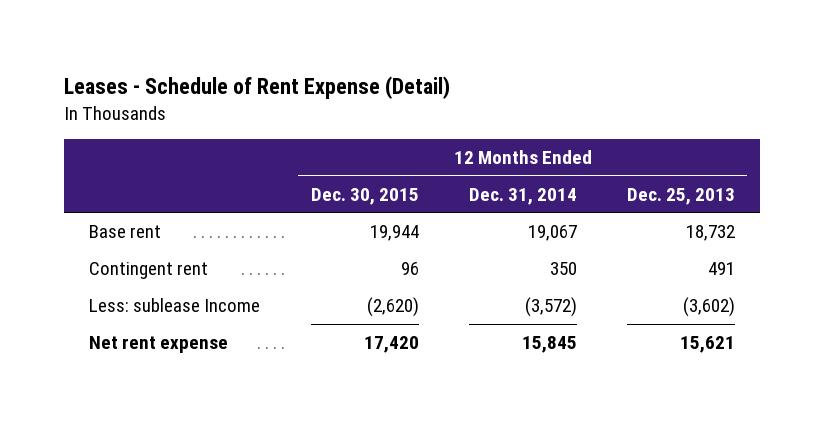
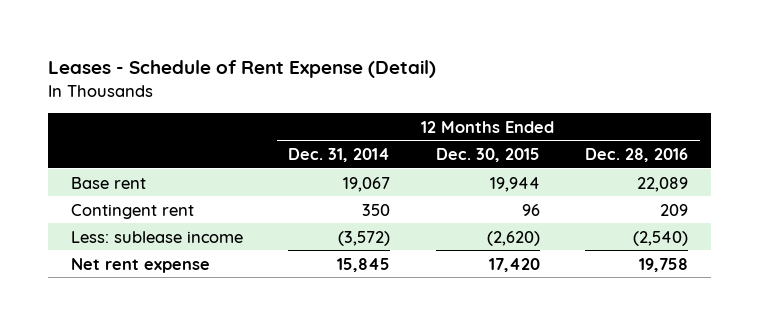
[626,187,735,205] Dec. 25, 2013 -> none
none -> [585,147,689,162] Dec. 28, 2016
[89,298,261,313] Less: sublease Income -> [71,230,244,243] Less: sublease income

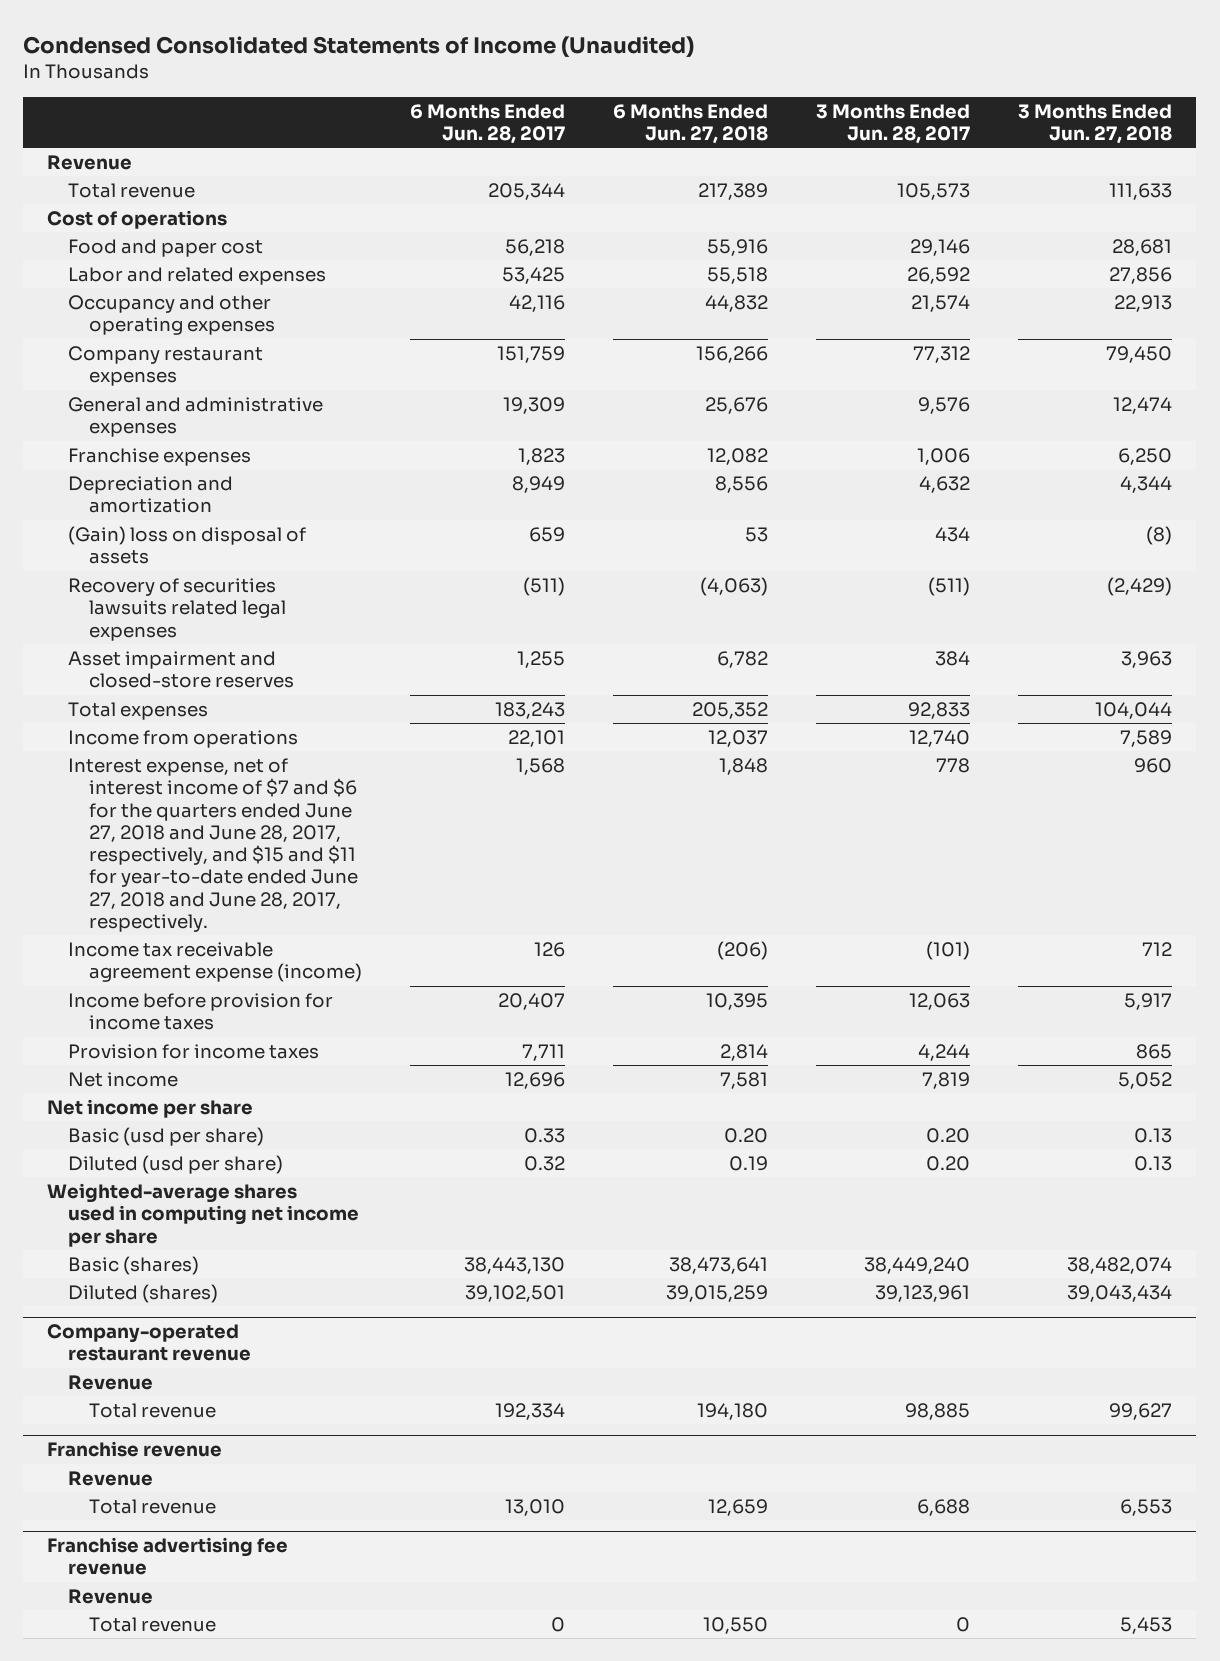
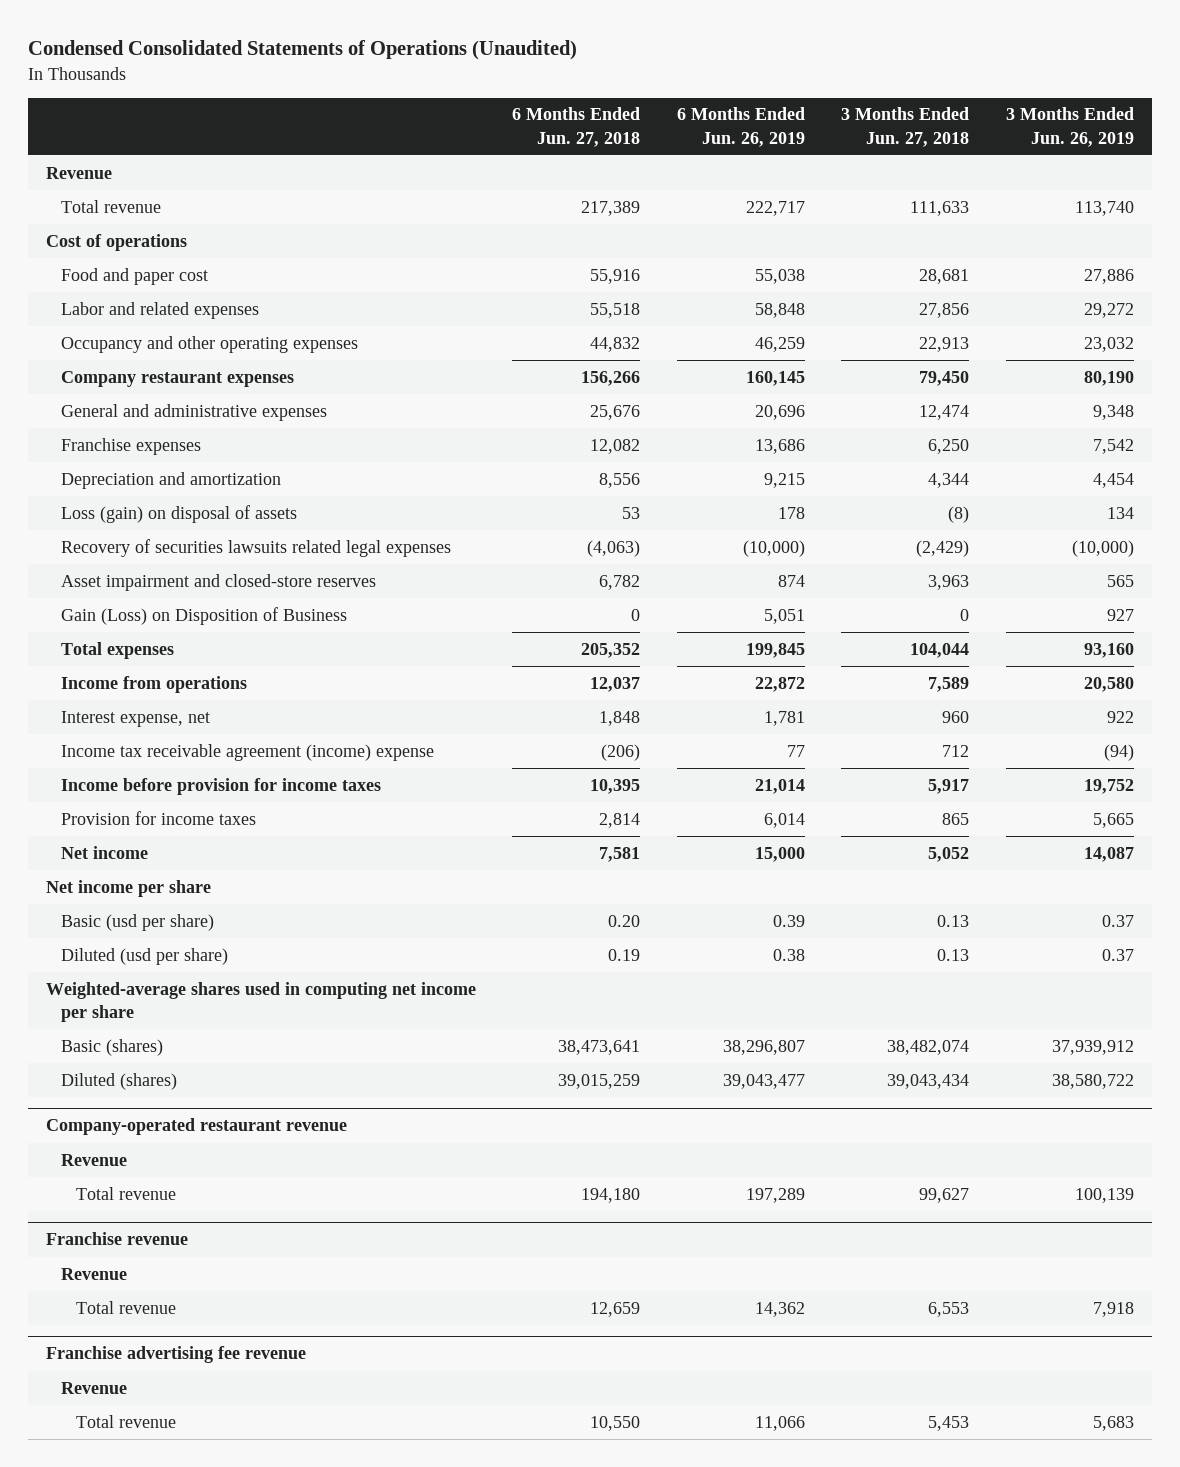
[23,35,695,57] Condensed Consolidated Statements of Income (Unaudited) -> [27,40,577,61] Condensed Consolidated Statements of Operations (Unaudited)
[410,103,566,144] 6 Months Ended Jun. 28, 2017 -> none
[816,103,971,144] 3 Months Ended Jun. 28, 2017 -> none
none -> [676,107,805,147] 6 Months Ended Jun. 26, 2019
none -> [1005,107,1134,147] 3 Months Ended Jun. 26, 2019
[68,526,307,565] (Gain) loss on disposal of assets -> [60,504,297,523] Loss (gain) on disposal of assets
none -> [60,606,347,625] Gain (Loss) on Disposition of Business
[68,758,359,932] Interest expense, net of interest income of $7 and $6 for the quarters ended June 27, 2018 and June 28, 2017, respectively, and $15 and $11 for year-to-date ended June 27, 2018 and June 28, 2017, respectively. -> [60,710,210,727] Interest expense, net
[68,942,363,983] Income tax receivable agreement expense (income) -> [60,743,434,761] Income tax receivable agreement (income) expense

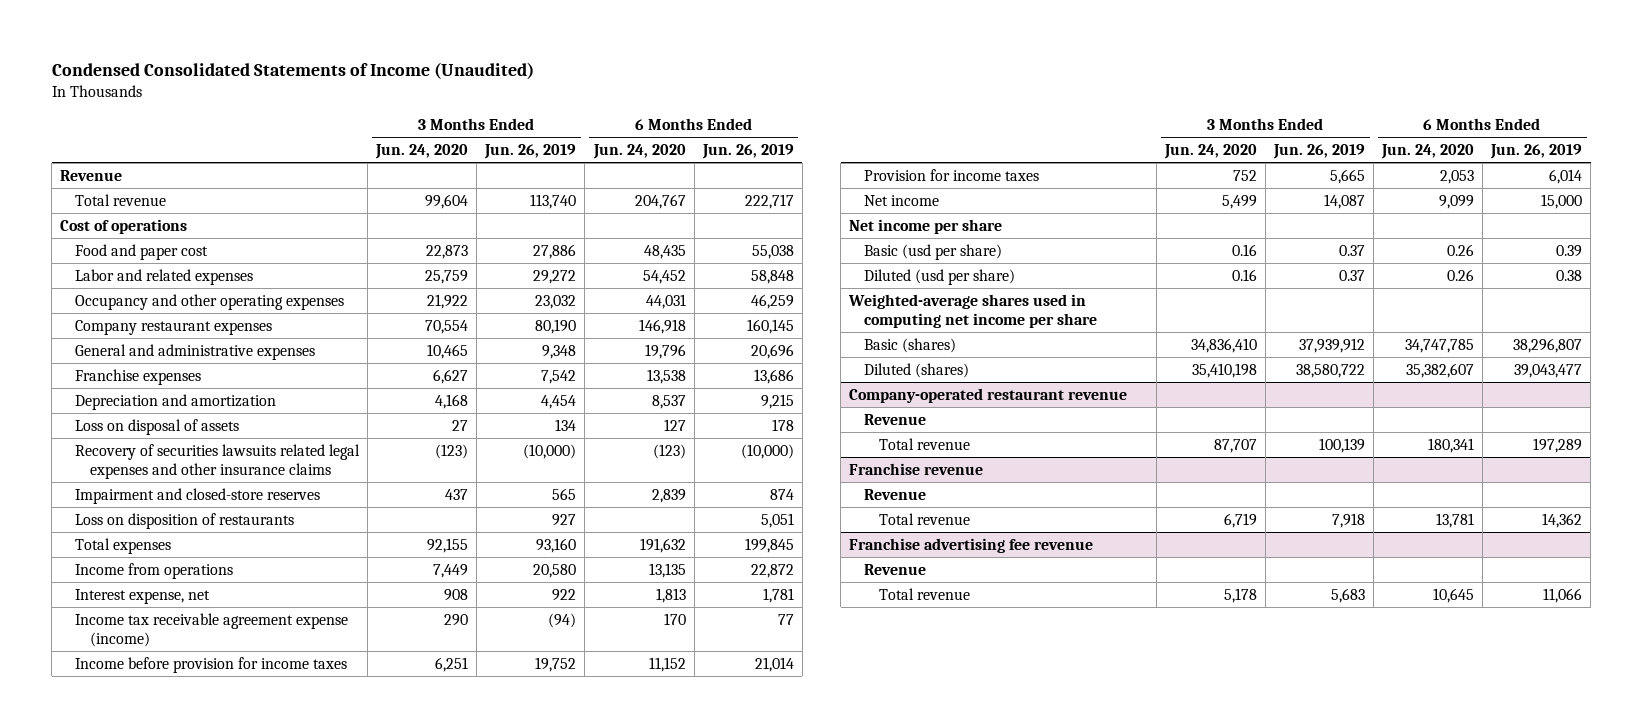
[27,40,577,61] Condensed Consolidated Statements of Operations (Unaudited) -> [51,62,534,80] Condensed Consolidated Statements of Income (Unaudited)
[512,107,641,147] 6 Months Ended Jun. 27, 2018 -> none
[841,107,970,147] 3 Months Ended Jun. 27, 2018 -> none
none -> [375,144,469,160] Jun. 24, 2020
none -> [592,144,686,160] Jun. 24, 2020
[60,504,297,523] Loss (gain) on disposal of assets -> [75,418,240,435] Loss on disposal of assets
[60,538,451,557] Recovery of securities lawsuits related legal expenses -> [75,443,361,480] Recovery of securities lawsuits related legal expenses and other insurance claims
[60,573,376,591] Asset impairment and closed-store reserves -> [75,487,321,504] Impairment and closed-store reserves
[60,606,347,625] Gain (Loss) on Disposition of Business -> [75,512,295,529] Loss on disposition of restaurants
[60,743,434,761] Income tax receivable agreement (income) expense -> [75,612,349,648] Income tax receivable agreement expense (income)

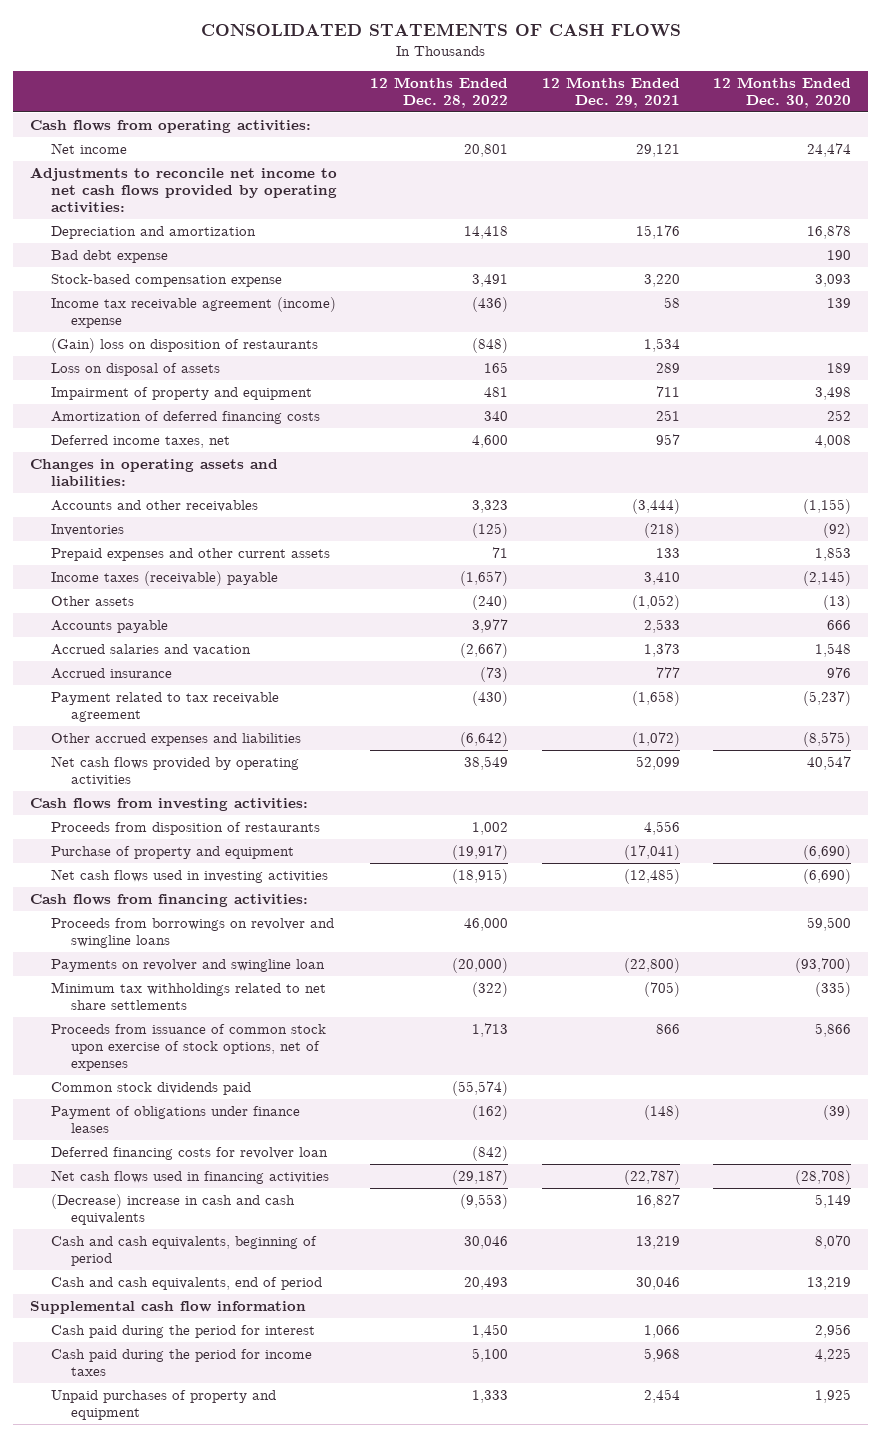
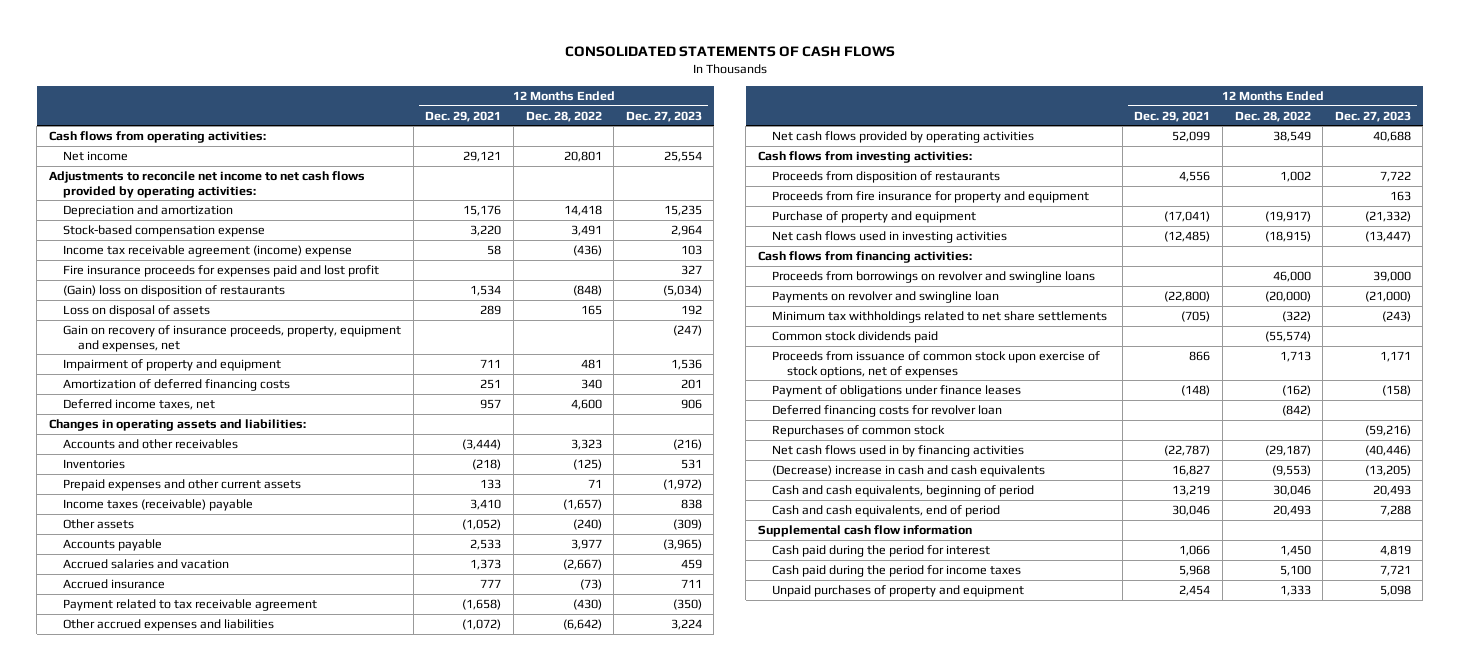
[713,76,852,109] 12 Months Ended Dec. 30, 2020 -> none
none -> [625,110,702,122] Dec. 27, 2023
[50,249,168,263] Bad debt expense -> none
none -> [63,264,380,277] Fire insurance proceeds for expenses paid and lost profit
none -> [63,324,402,352] Gain on recovery of insurance proceeds, property, equipment and expenses, net
none -> [772,190,1090,203] Proceeds from fire insurance for property and equipment
[50,1023,326,1072] Proceeds from issuance of common stock upon exercise of stock options, net of expenses -> [772,350,1101,378] Proceeds from issuance of common stock upon exercise of stock options, net of expenses
none -> [772,424,946,437] Repurchases of common stock
[50,1169,329,1184] Net cash flows used in financing activities -> [772,444,1025,457] Net cash flows used in by financing activities

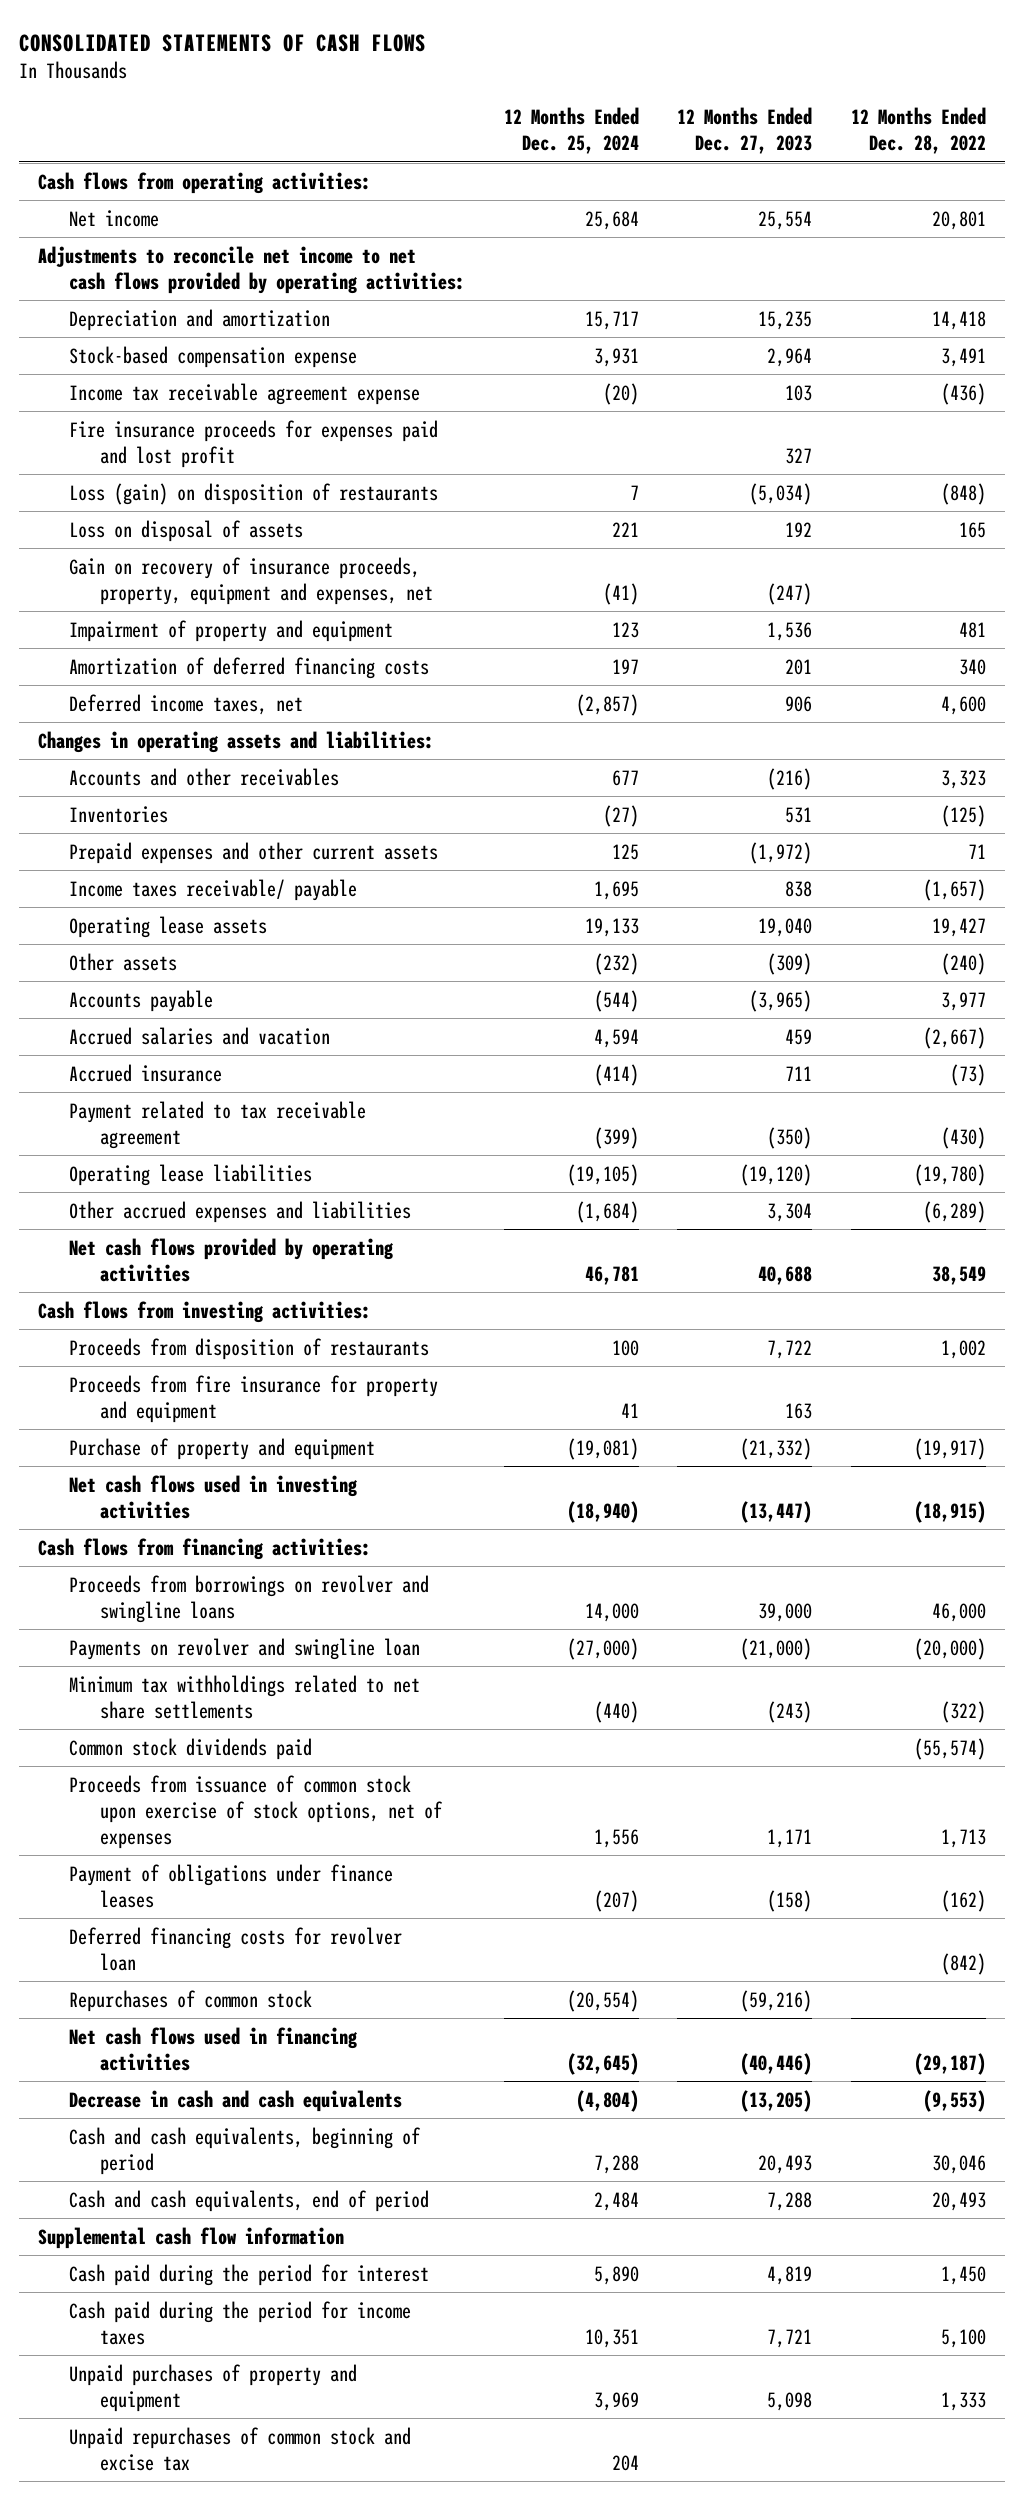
[425,110,502,122] Dec. 29, 2021 -> none
none -> [503,107,639,155] 12 Months Ended Dec. 25, 2024
[63,244,353,257] Income tax receivable agreement (income) expense -> [69,382,421,405] Income tax receivable agreement expense
[63,284,286,297] (Gain) loss on disposition of restaurants -> [69,482,439,505] Loss (gain) on disposition of restaurants
[63,498,254,511] Income taxes (receivable) payable -> [69,878,358,901] Income taxes receivable/ payable
none -> [69,915,268,938] Operating lease assets
none -> [69,1163,313,1186] Operating lease liabilities
[562,618,602,630] (6,642) -> [922,1200,986,1223] (6,289)
[670,618,702,630] 3,224 -> [767,1202,813,1222] 3,304
[772,444,1025,457] Net cash flows used in by financing activities -> [69,2026,359,2071] Net cash flows used in financing activities
[772,464,1046,477] (Decrease) increase in cash and cash equivalents -> [69,2089,403,2112] Decrease in cash and cash equivalents
none -> [69,2426,412,2471] Unpaid repurchases of common stock and excise tax

